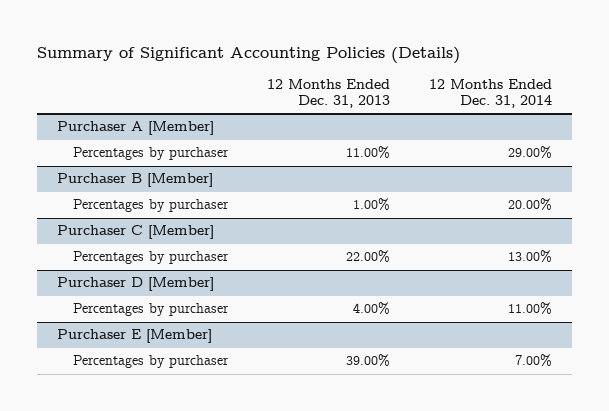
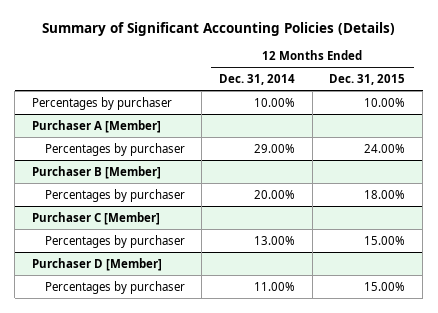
[267,79,391,109] 12 Months Ended Dec. 31, 2013 -> none
none -> [329,73,406,85] Dec. 31, 2015
none -> [32,96,173,110] Percentages by purchaser
[57,329,213,344] Purchaser E [Member] -> none
[72,355,229,369] Percentages by purchaser -> none

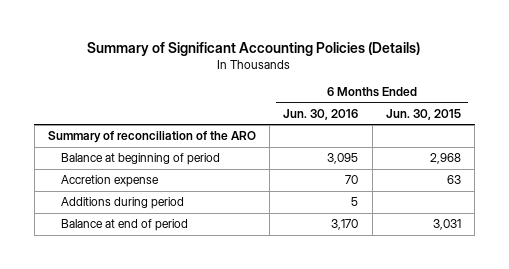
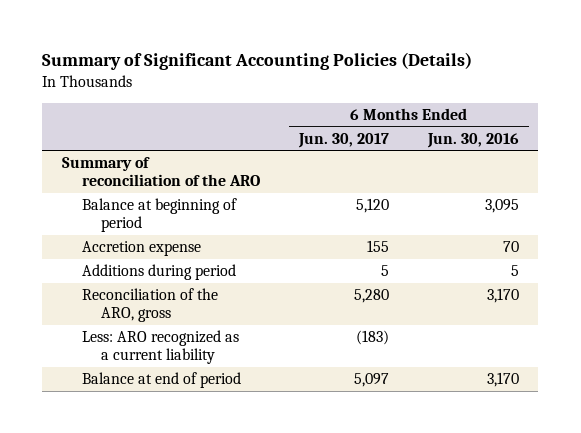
[385,108,461,120] Jun. 30, 2015 -> none
none -> [297,132,389,148] Jun. 30, 2017
none -> [81,288,218,323] Reconciliation of the ARO, gross
none -> [81,330,239,365] Less: ARO recognized as a current liability

